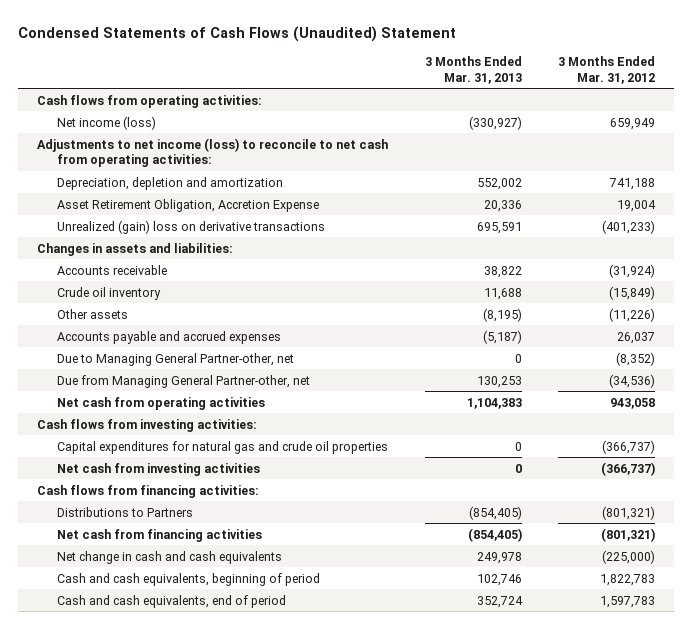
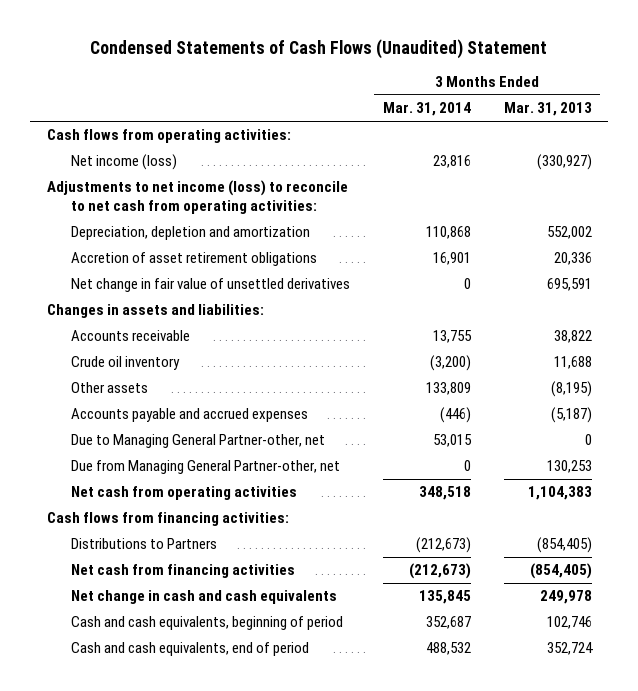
[558,55,656,84] 3 Months Ended Mar. 31, 2012 -> none
none -> [382,102,471,117] Mar. 31, 2014
[56,198,319,212] Asset Retirement Obligation, Accretion Expense -> [70,252,317,267] Accretion of asset retirement obligations
[56,219,325,234] Unrealized (gain) loss on derivative transactions -> [70,278,350,293] Net change in fair value of unsettled derivatives
[36,418,257,432] Cash flows from investing activities: -> none
[56,440,388,454] Capital expenditures for natural gas and crude oil properties -> none
[56,462,260,476] Net cash from investing activities -> none

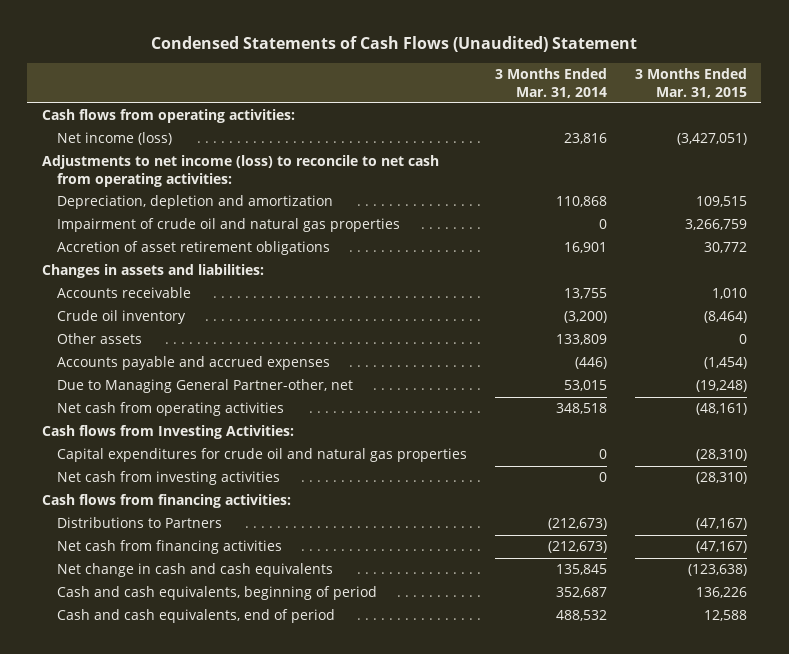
[503,102,592,117] Mar. 31, 2013 -> none
none -> [635,67,748,98] 3 Months Ended Mar. 31, 2015
none -> [56,218,400,233] Impairment of crude oil and natural gas properties
[70,278,350,293] Net change in fair value of unsettled derivatives -> none
[70,460,340,475] Due from Managing General Partner-other, net -> none
none -> [41,425,294,440] Cash flows from Investing Activities:
none -> [56,448,467,463] Capital expenditures for crude oil and natural gas properties
none -> [56,471,280,486] Net cash from investing activities

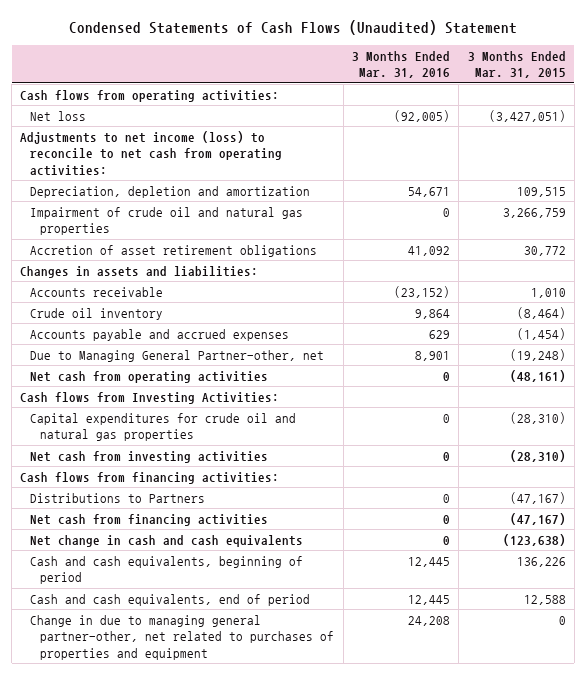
[494,67,607,98] 3 Months Ended Mar. 31, 2014 -> none
none -> [352,50,451,79] 3 Months Ended Mar. 31, 2016
[56,132,172,146] Net income (loss) -> [30,110,87,121] Net loss
[56,333,142,345] Other assets -> none
none -> [30,614,335,660] Change in due to managing general partner-other, net related to purchases of properties and equipment

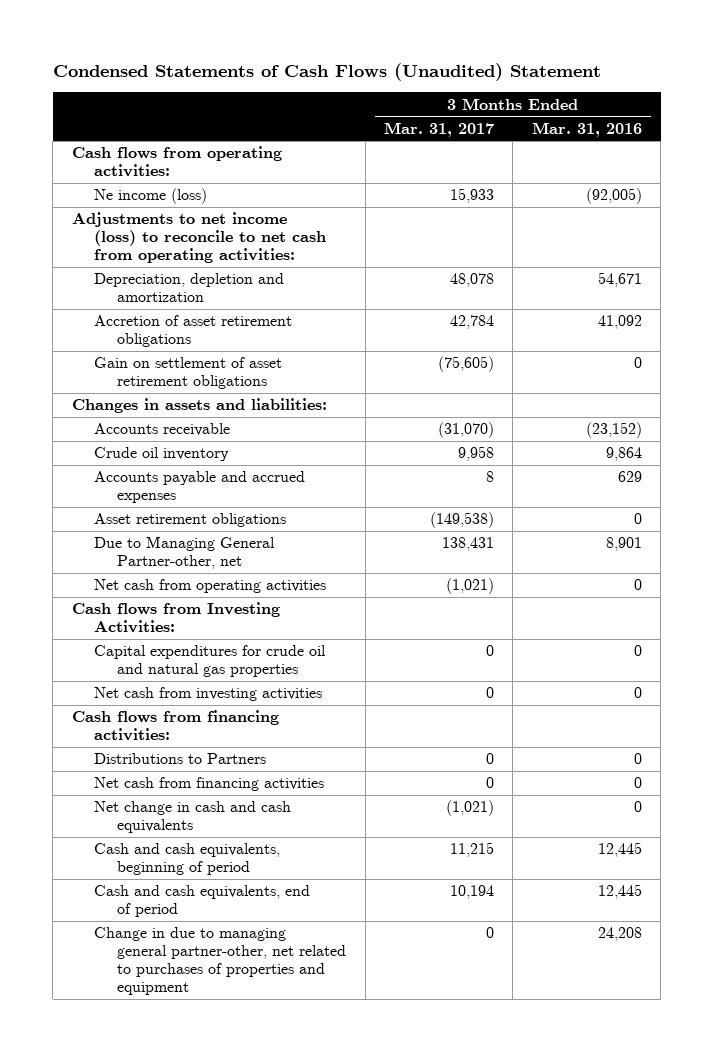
[467,50,566,79] 3 Months Ended Mar. 31, 2015 -> none
none -> [383,121,494,137] Mar. 31, 2017
[30,110,87,121] Net loss -> [94,188,208,205] Ne income (loss)
[30,206,304,236] Impairment of crude oil and natural gas properties -> none
none -> [94,357,283,390] Gain on settlement of asset retirement obligations
none -> [94,513,287,528] Asset retirement obligations

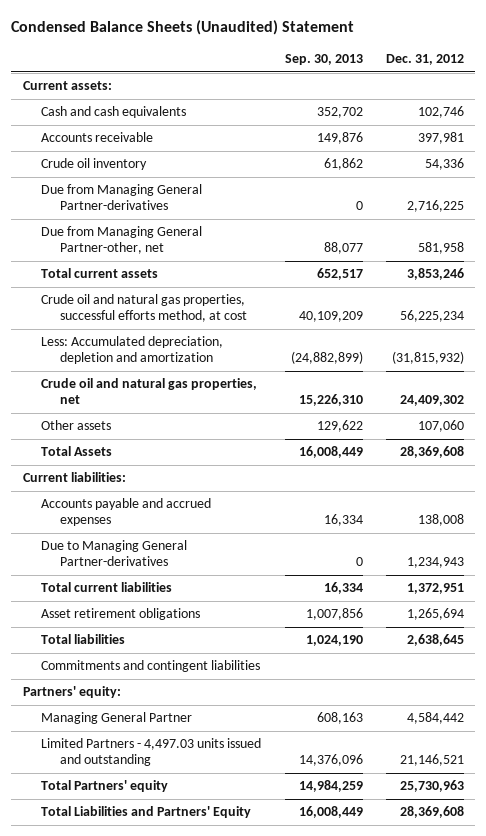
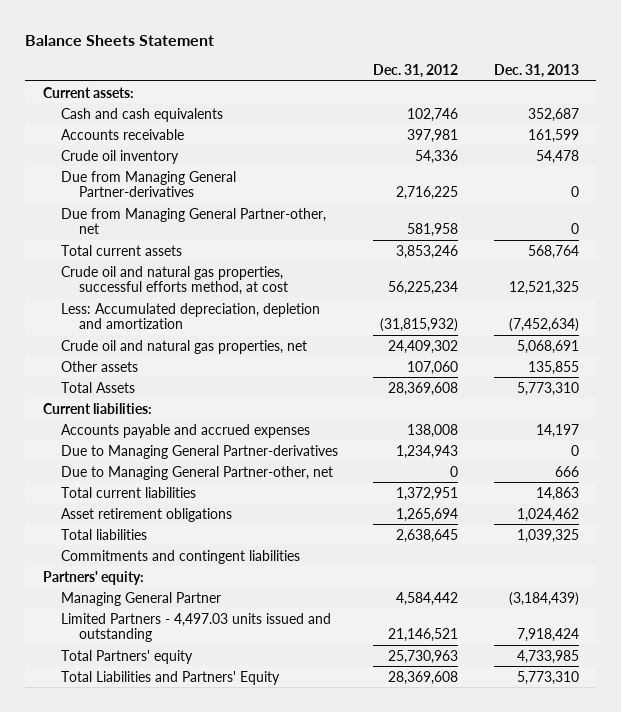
[11,20,355,36] Condensed Balance Sheets (Unaudited) Statement -> [24,34,214,46] Balance Sheets Statement
[284,54,363,66] Sep. 30, 2013 -> none
none -> [493,63,579,78] Dec. 31, 2013
none -> [60,465,333,480] Due to Managing General Partner-other, net

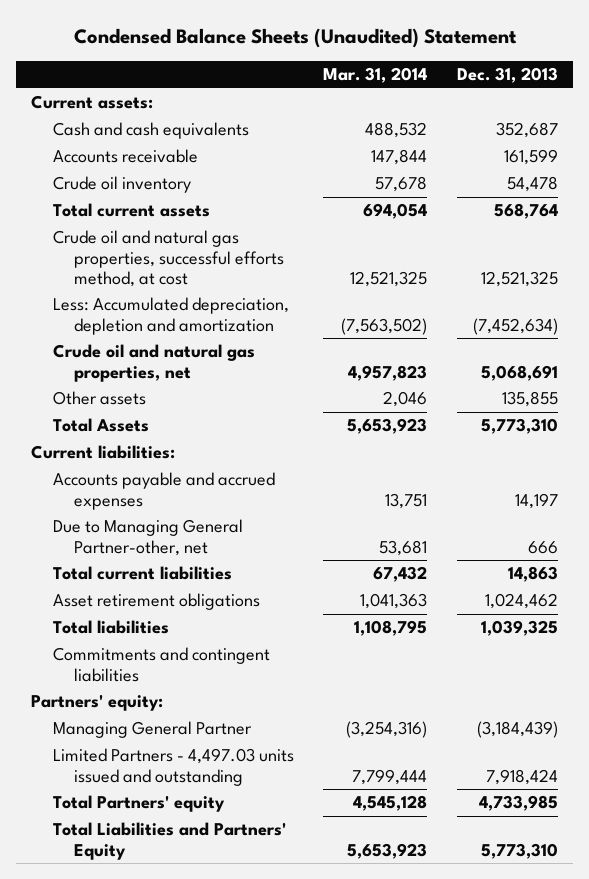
[24,34,214,46] Balance Sheets Statement -> [73,28,517,49] Condensed Balance Sheets (Unaudited) Statement
[373,63,459,78] Dec. 31, 2012 -> none
none -> [323,67,428,84] Mar. 31, 2014
[60,170,236,198] Due from Managing General Partner-derivatives -> none
[60,207,326,235] Due from Managing General Partner-other, net -> none
[60,444,338,459] Due to Managing General Partner-derivatives -> none

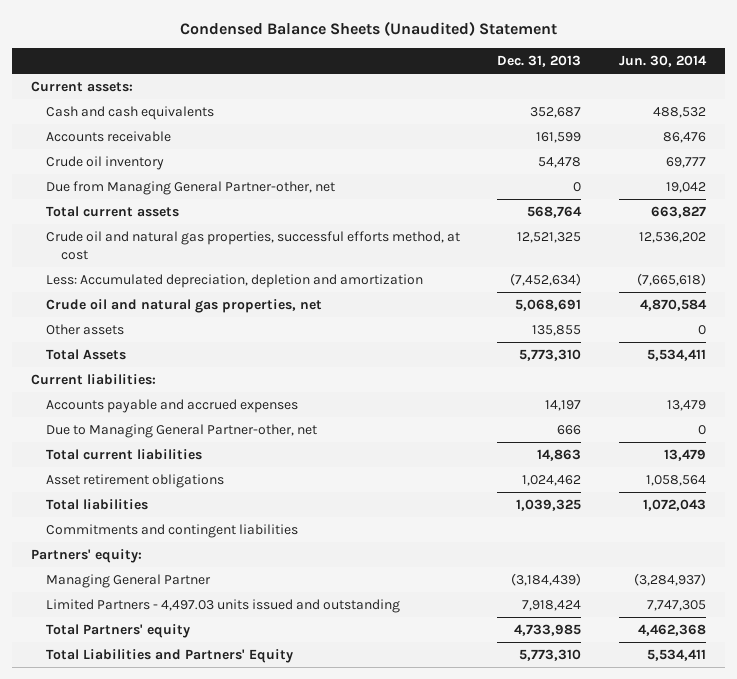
[323,67,428,84] Mar. 31, 2014 -> none
none -> [619,55,708,68] Jun. 30, 2014
none -> [45,181,335,196] Due from Managing General Partner-other, net

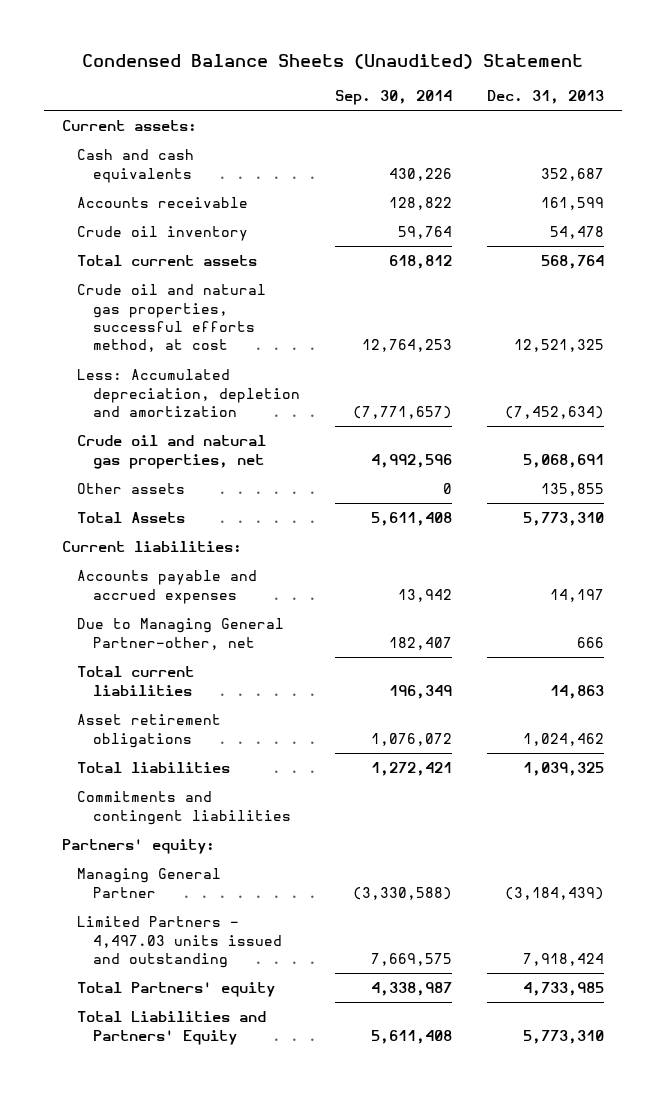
[619,55,708,68] Jun. 30, 2014 -> none
none -> [334,89,452,105] Sep. 30, 2014
[45,181,335,196] Due from Managing General Partner-other, net -> none

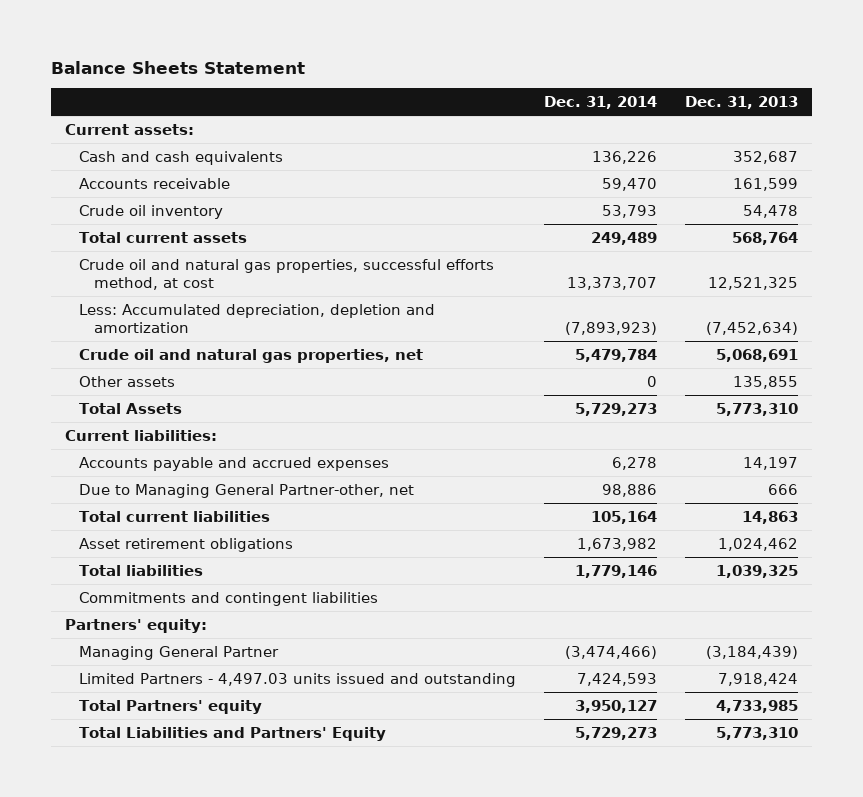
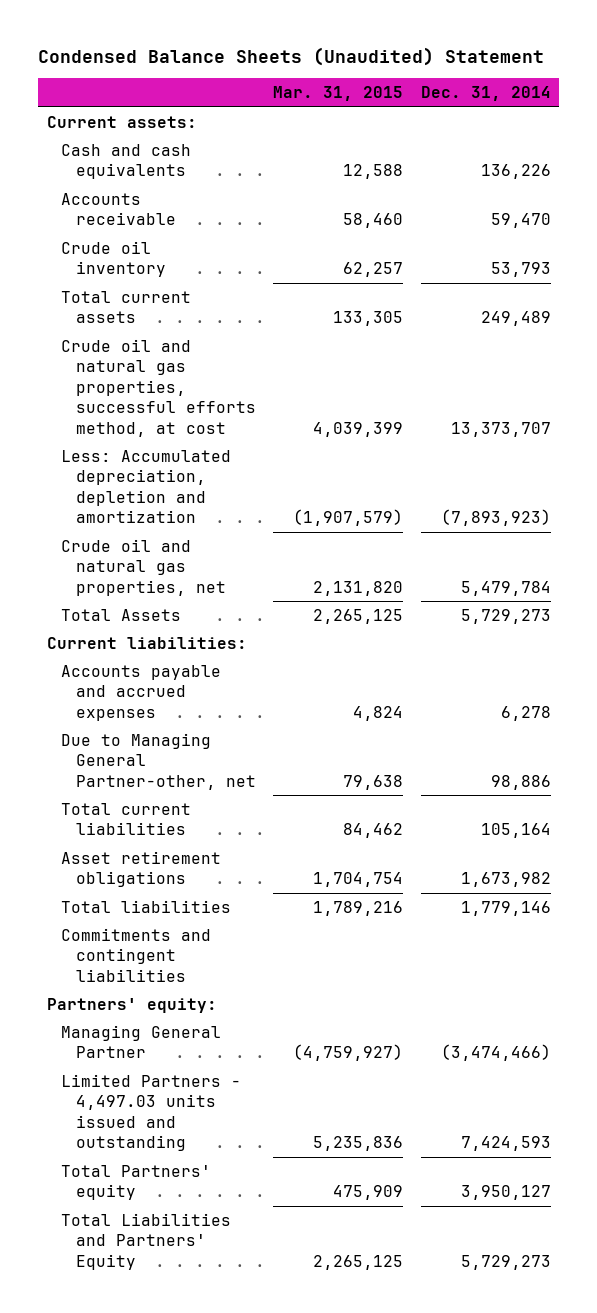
[50,60,305,74] Balance Sheets Statement -> [38,46,545,66] Condensed Balance Sheets (Unaudited) Statement
[685,96,799,110] Dec. 31, 2013 -> none
none -> [273,86,404,102] Mar. 31, 2015
[79,375,176,387] Other assets -> none

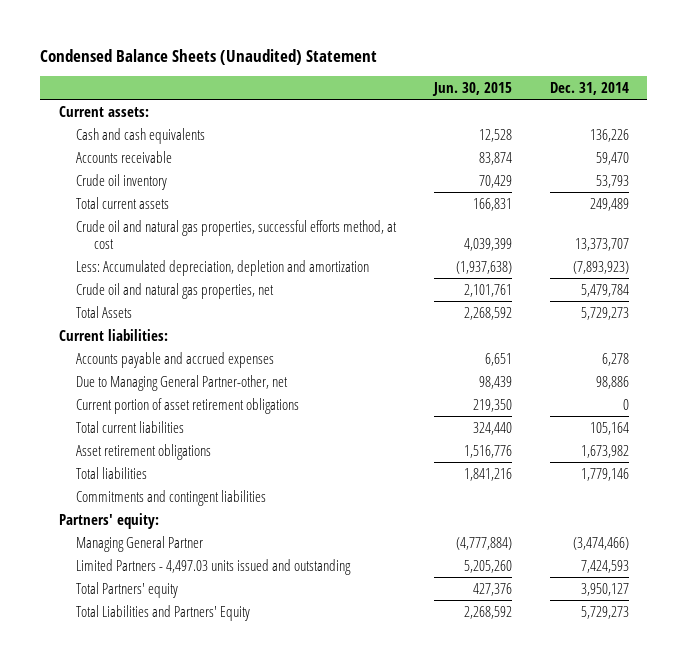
[273,86,404,102] Mar. 31, 2015 -> none
none -> [432,81,513,96] Jun. 30, 2015
none -> [76,397,300,414] Current portion of asset retirement obligations

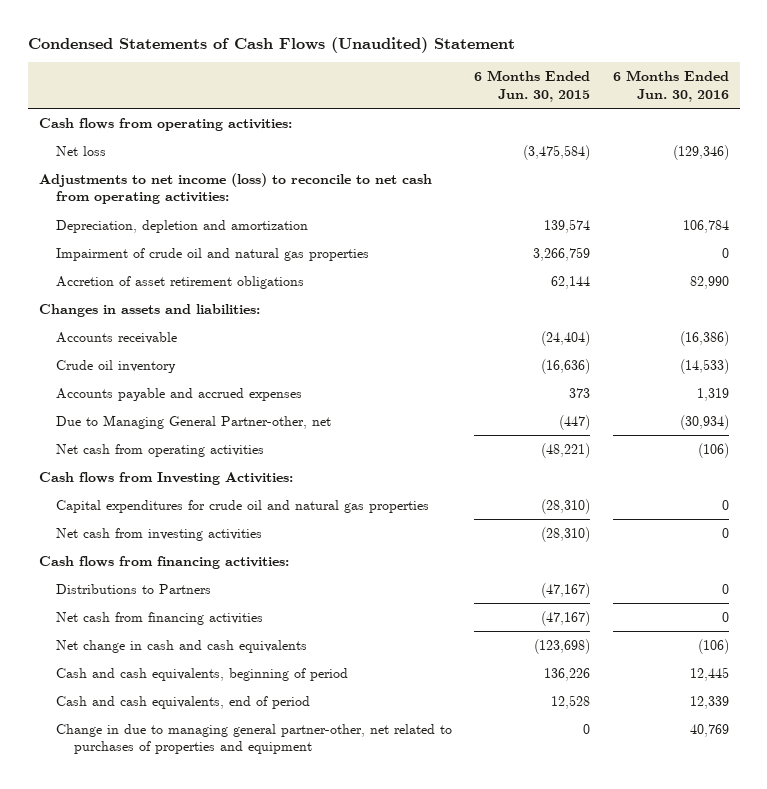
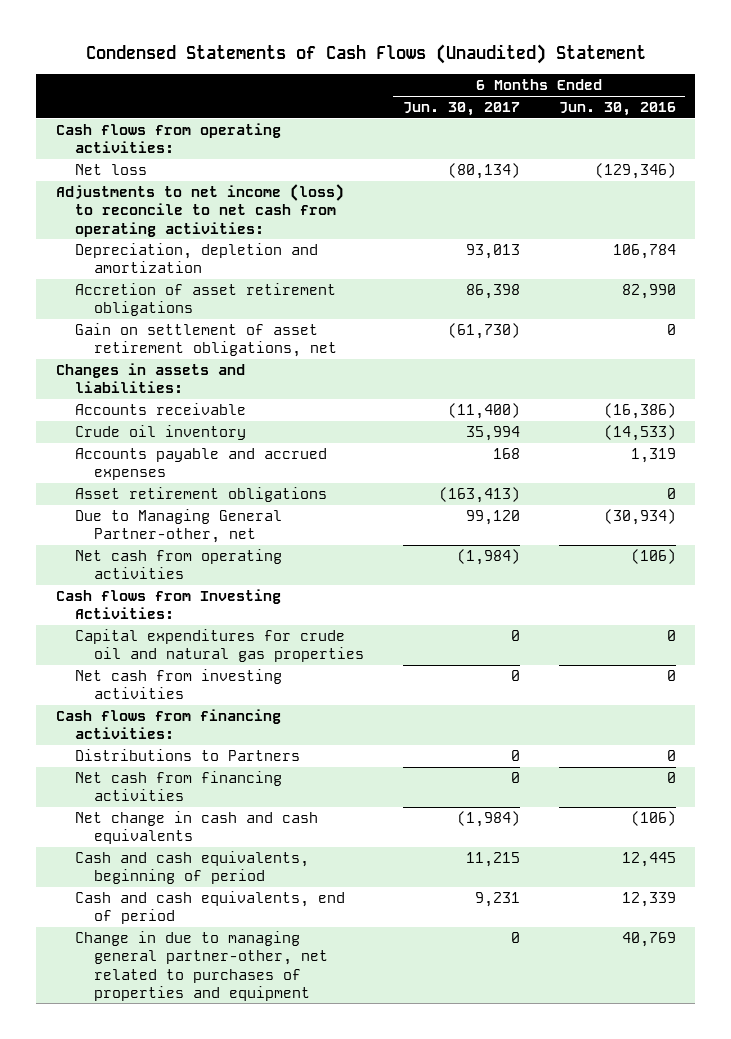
[474,70,591,102] 6 Months Ended Jun. 30, 2015 -> none
none -> [402,102,520,117] Jun. 30, 2017
[56,247,370,261] Impairment of crude oil and natural gas properties -> none
none -> [74,323,337,358] Gain on settlement of asset retirement obligations, net
none -> [74,487,327,503] Asset retirement obligations

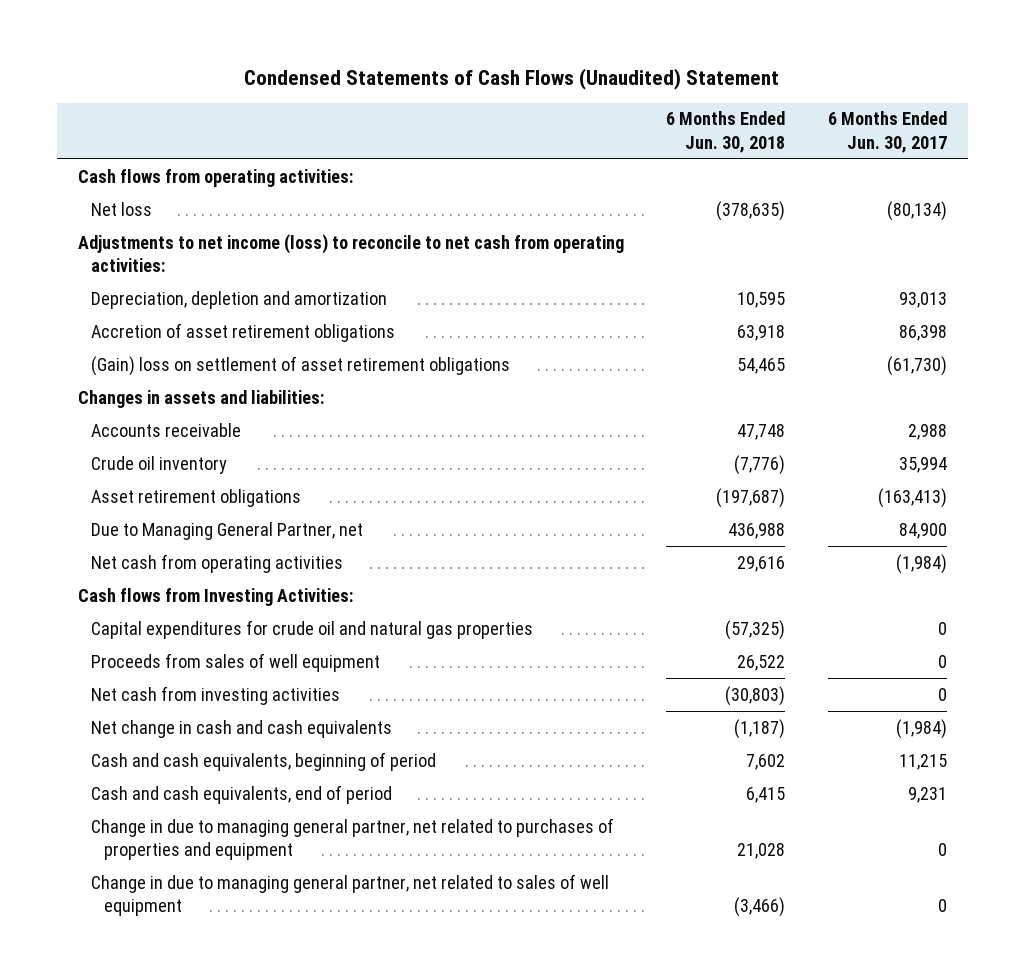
[558,102,676,117] Jun. 30, 2016 -> none
none -> [666,111,786,153] 6 Months Ended Jun. 30, 2018
[74,323,337,358] Gain on settlement of asset retirement obligations, net -> [90,355,510,376] (Gain) loss on settlement of asset retirement obligations
[447,403,520,420] (11,400) -> [907,423,947,440] 2,988
[74,448,327,481] Accounts payable and accrued expenses -> none
[74,509,282,544] Due to Managing General Partner-other, net -> [90,521,363,540] Due to Managing General Partner, net
[465,510,520,526] 99,120 -> [898,522,947,539] 84,900
none -> [90,652,380,672] Proceeds from sales of well equipment
[55,709,281,740] Cash flows from financing activities: -> none
[74,749,300,762] Distributions to Partners -> none
[74,771,282,802] Net cash from financing activities -> none
[74,931,328,1001] Change in due to managing general partner-other, net related to purchases of properties and equipment -> [90,817,614,861] Change in due to managing general partner, net related to purchases of properties and equipment
none -> [90,873,609,917] Change in due to managing general partner, net related to sales of well equipment

